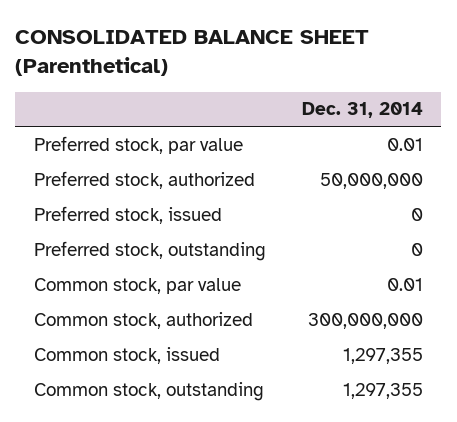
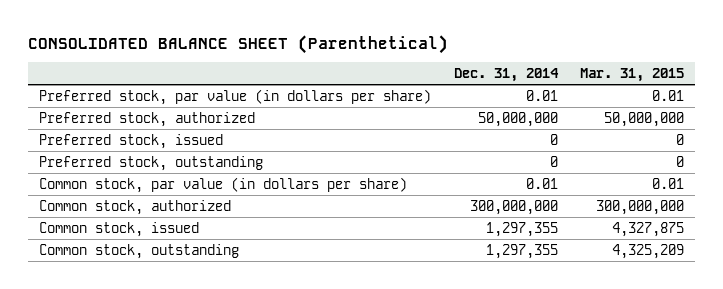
none -> [580,67,685,82] Mar. 31, 2015
[33,135,243,154] Preferred stock, par value -> [39,88,432,105] Preferred stock, par value (in dollars per share)
[33,277,241,294] Common stock, par value -> [39,176,408,193] Common stock, par value (in dollars per share)

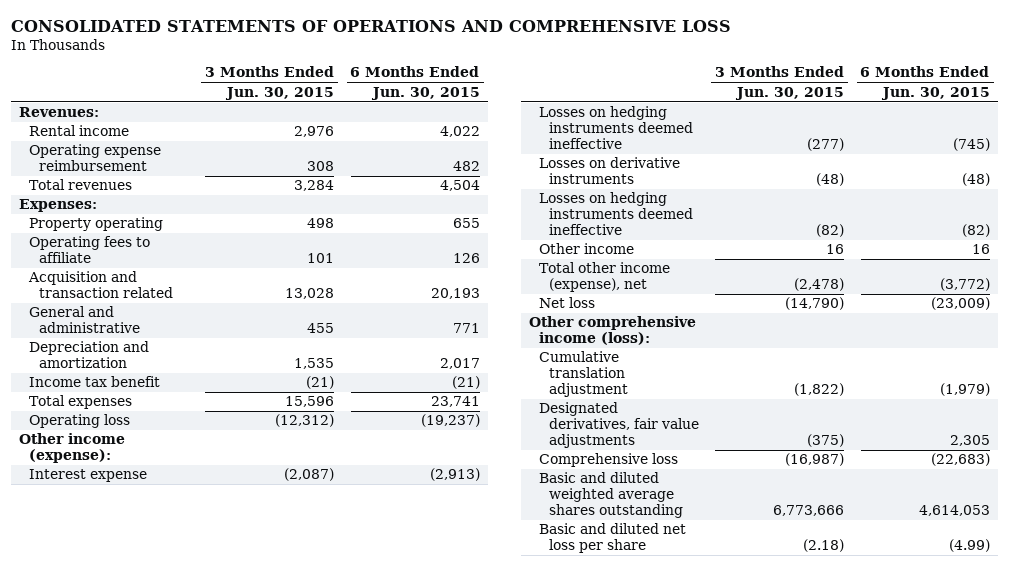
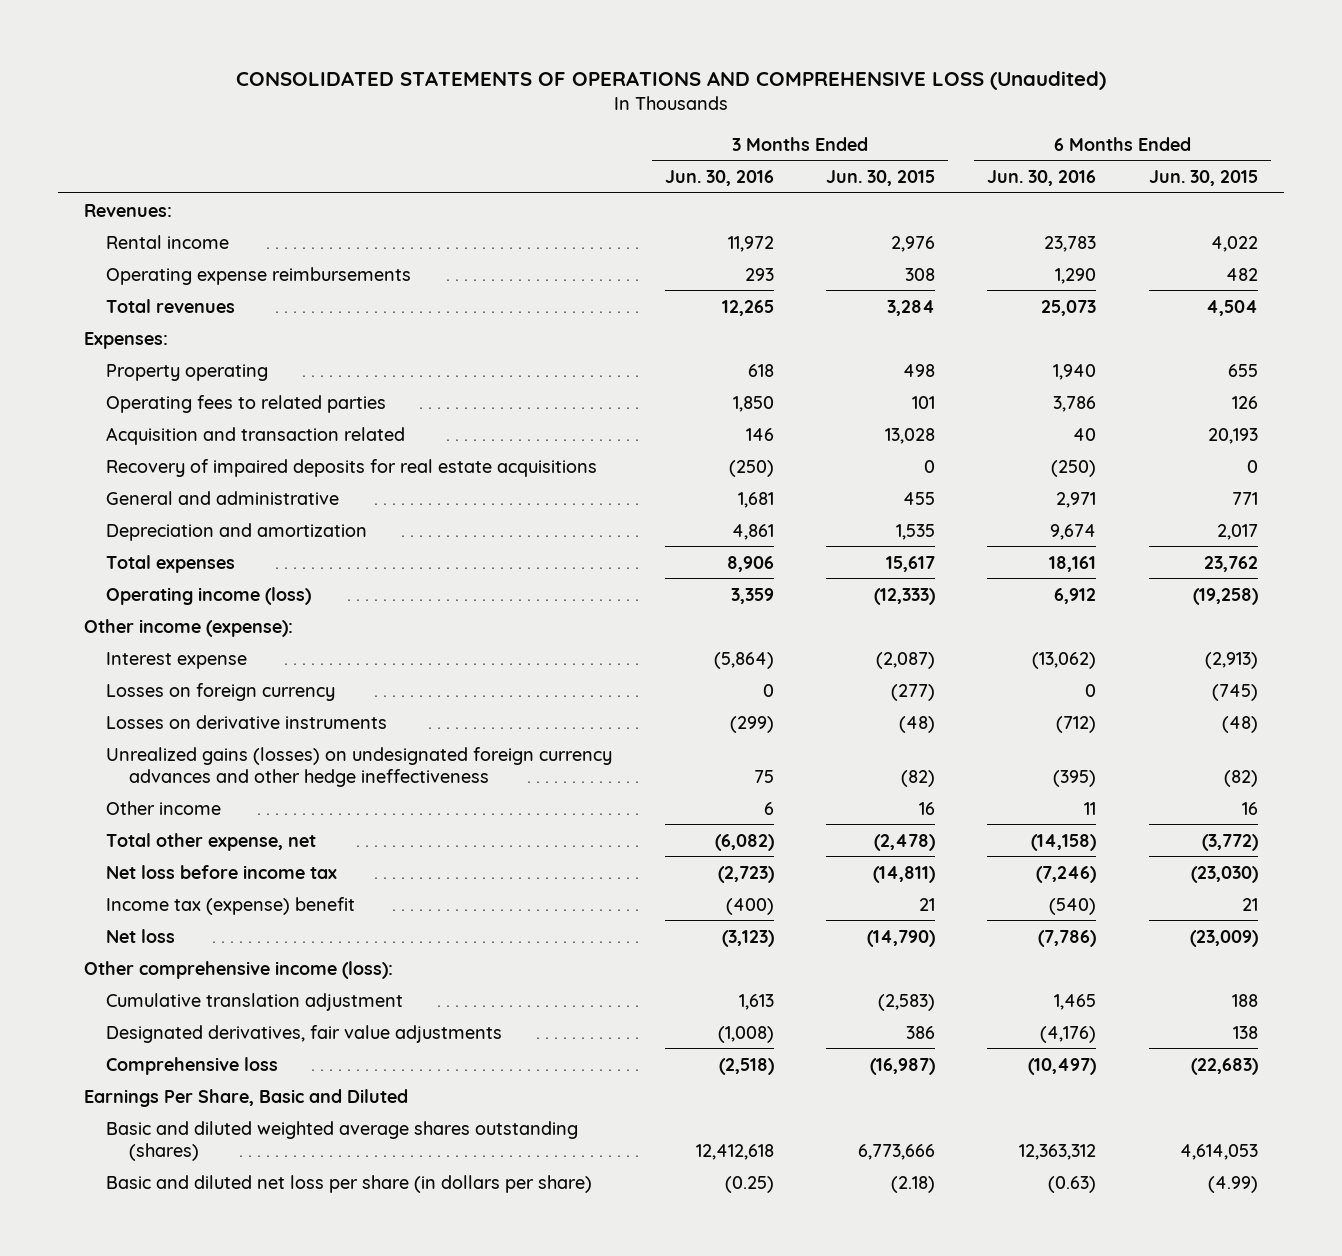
[11,19,732,32] CONSOLIDATED STATEMENTS OF OPERATIONS AND COMPREHENSIVE LOSS -> [235,70,1106,90] CONSOLIDATED STATEMENTS OF OPERATIONS AND COMPREHENSIVE LOSS (Unaudited)
none -> [664,169,774,186] Jun. 30, 2016
none -> [987,169,1097,186] Jun. 30, 2016
[29,144,162,172] Operating expense reimbursement -> [106,266,412,285] Operating expense reimbursements
[29,236,151,264] Operating fees to affiliate -> [106,394,387,413] Operating fees to related parties
none -> [106,458,598,477] Recovery of impaired deposits for real estate acquisitions
[29,376,161,388] Income tax benefit -> none
[285,396,335,408] 15,596 -> [886,555,936,572] 15,617
[430,396,480,408] 23,741 -> [1203,555,1258,572] 23,762
[29,414,131,429] Operating loss -> [106,586,312,605] Operating income (loss)
[275,414,335,428] (12,312) -> [874,587,936,605] (12,333)
[420,414,480,428] (19,237) -> [1192,587,1258,605] (19,258)
[539,106,693,150] Losses on hedging instruments deemed ineffective -> [106,682,336,701] Losses on foreign currency
[539,192,693,236] Losses on hedging instruments deemed ineffective -> [106,746,613,787] Unrealized gains (losses) on undesignated foreign currency advances and other hedge ineffectiveness
[539,262,671,293] Total other income (expense), net -> [106,832,317,851] Total other expense, net
none -> [106,864,338,879] Net loss before income tax
none -> [106,896,356,915] Income tax (expense) benefit
[794,383,845,397] (1,822) -> [878,993,936,1011] (2,583)
[939,383,990,397] (1,979) -> [1231,993,1258,1007] 188
[807,434,845,448] (375) -> [906,1025,936,1039] 386
[949,435,990,447] 2,305 -> [1232,1025,1258,1039] 138
none -> [84,1088,409,1107] Earnings Per Share, Basic and Diluted
[539,472,683,519] Basic and diluted weighted average shares outstanding -> [106,1120,579,1161] Basic and diluted weighted average shares outstanding (shares)
[539,523,687,554] Basic and diluted net loss per share -> [106,1174,593,1193] Basic and diluted net loss per share (in dollars per share)

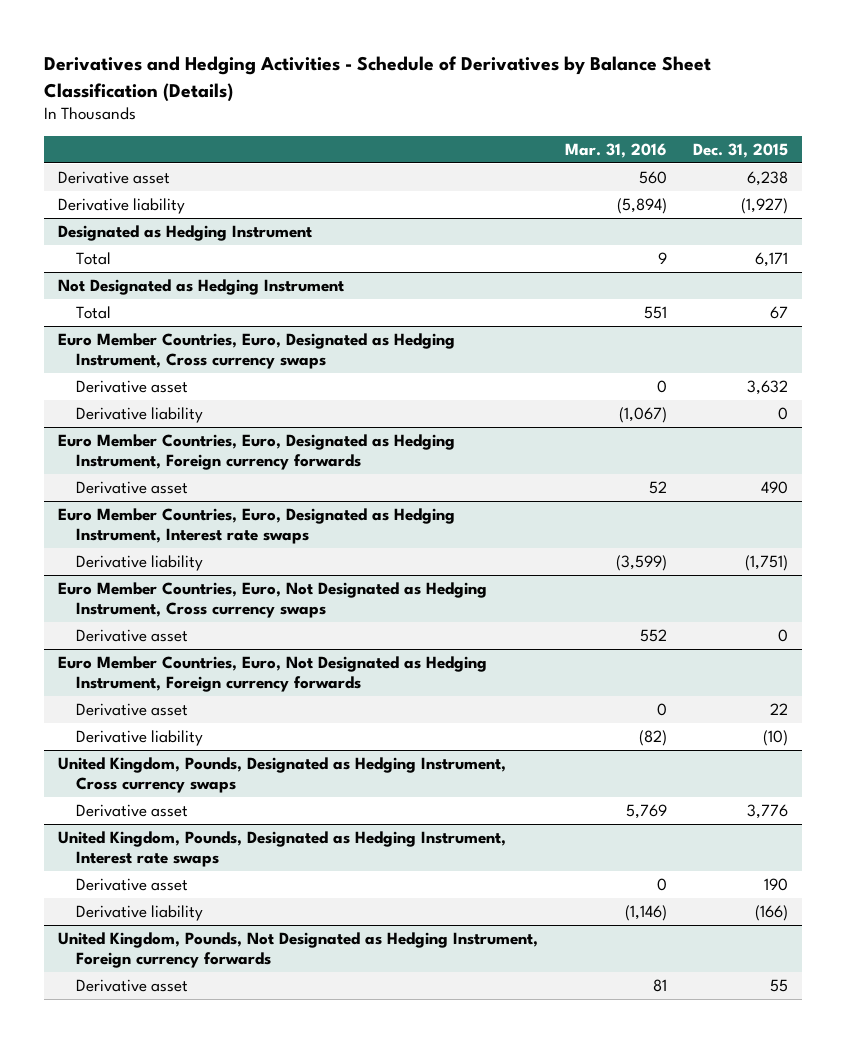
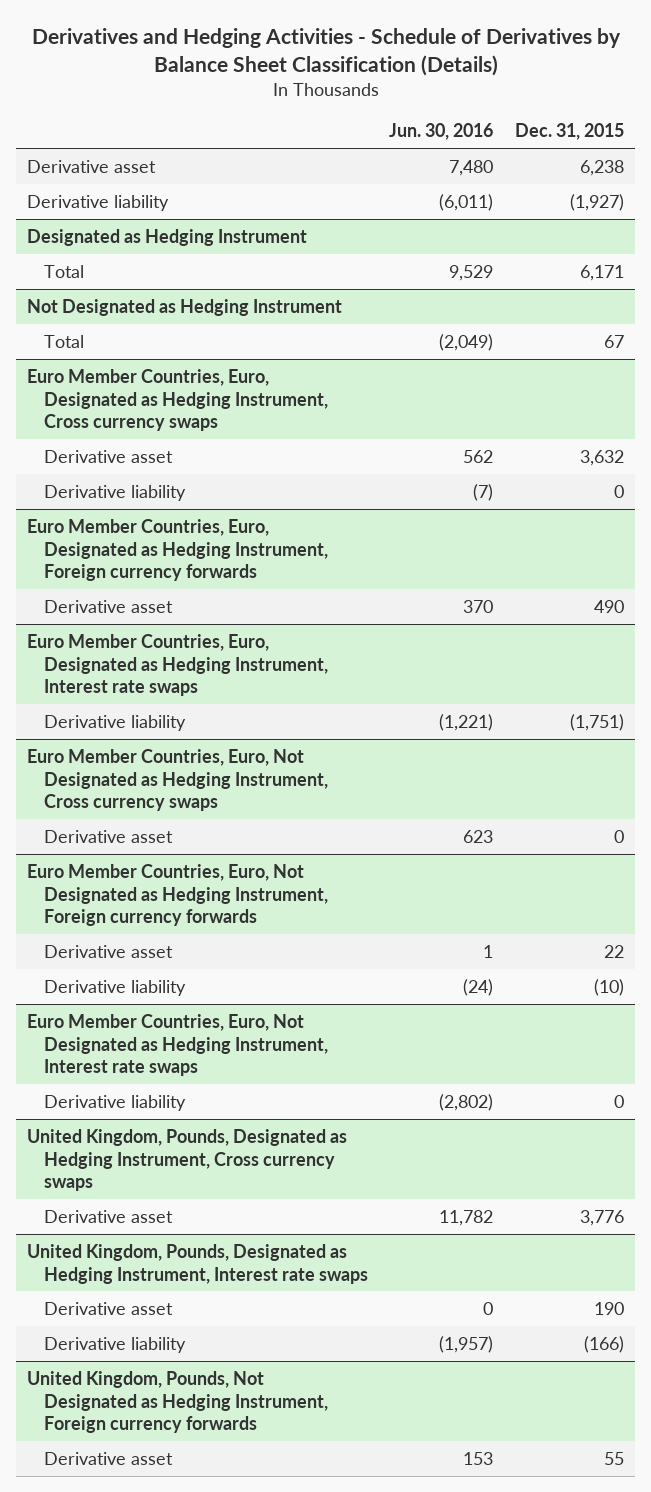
[564,143,667,159] Mar. 31, 2016 -> none
none -> [389,123,494,141] Jun. 30, 2016
none -> [27,1013,328,1077] Euro Member Countries, Euro, Not Designated as Hedging Instrument, Interest rate swaps
none -> [43,1094,186,1111] Derivative liability

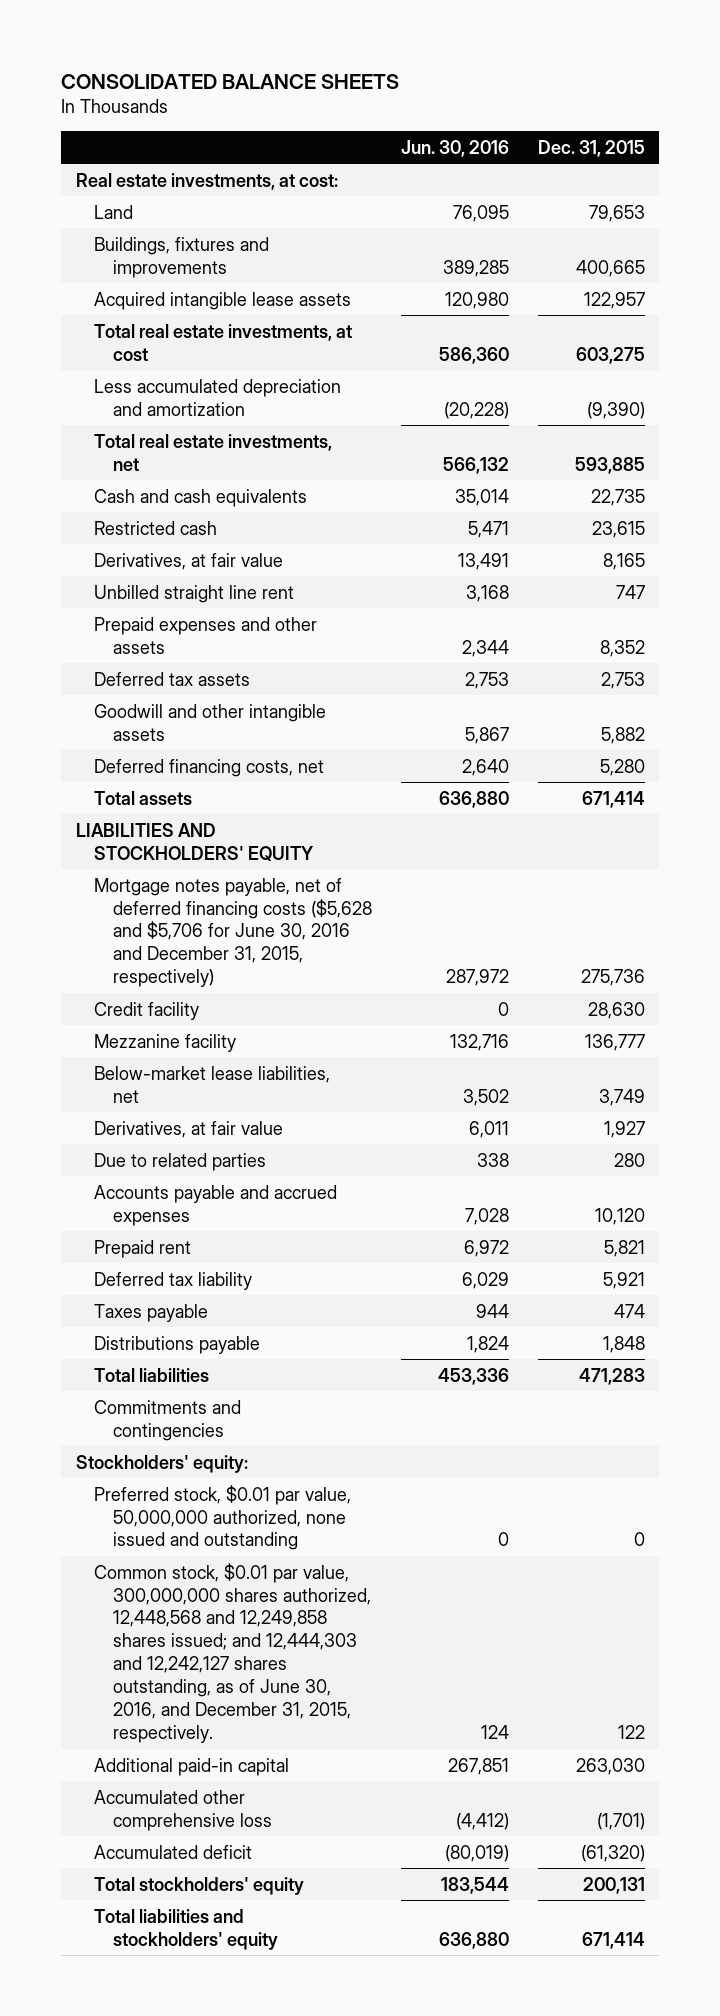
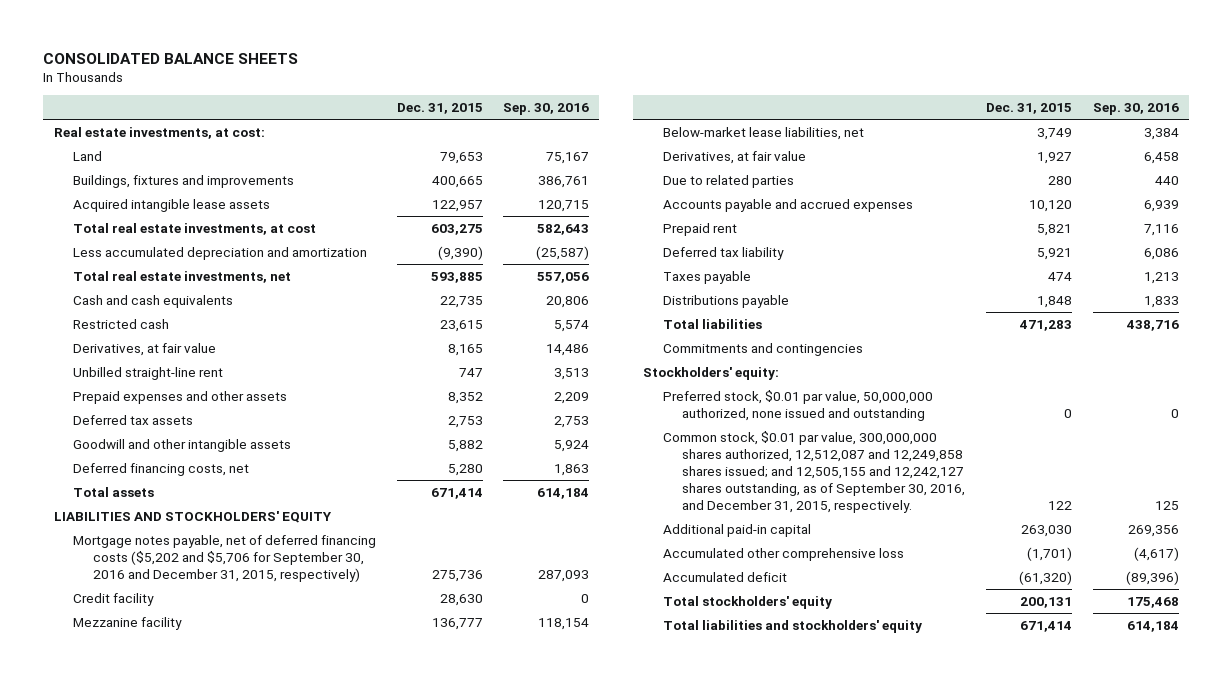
[400,139,509,157] Jun. 30, 2016 -> none
none -> [503,103,590,116] Sep. 30, 2016
[94,584,295,603] Unbilled straight line rent -> [73,366,224,380] Unbilled straight-line rent
[94,877,372,988] Mortgage notes payable, net of deferred financing costs ($5,628 and $5,706 for June 30, 2016 and December 31, 2015, respectively) -> [73,534,377,582] Mortgage notes payable, net of deferred financing costs ($5,202 and $5,706 for September 30, 2016 and December 31, 2015, respectively)
[94,1562,371,1744] Common stock, $0.01 par value, 300,000,000 shares authorized, 12,448,568 and 12,249,858 shares issued; and 12,444,303 and 12,242,127 shares outstanding, as of June 30, 2016, and December 31, 2015, respectively. -> [662,430,966,513] Common stock, $0.01 par value, 300,000,000 shares authorized, 12,512,087 and 12,249,858 shares issued; and 12,505,155 and 12,242,127 shares outstanding, as of September 30, 2016, and December 31, 2015, respectively.

